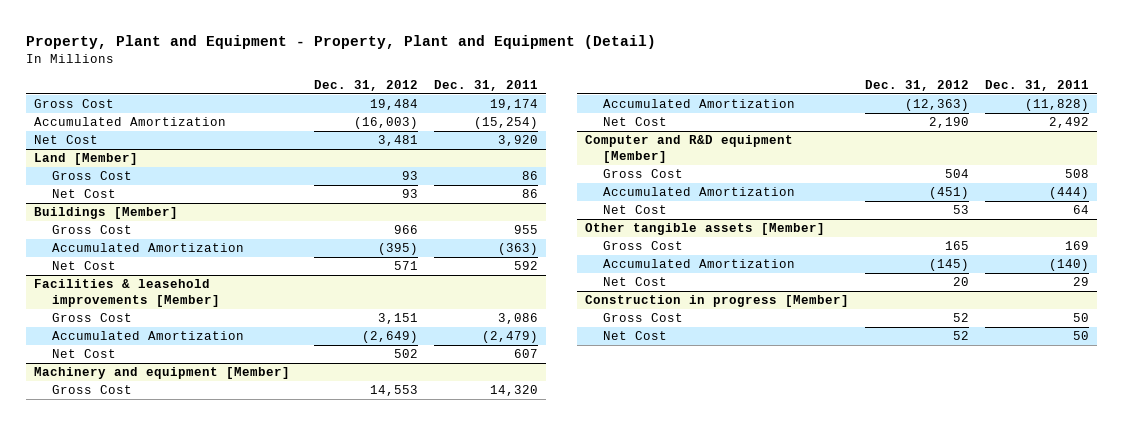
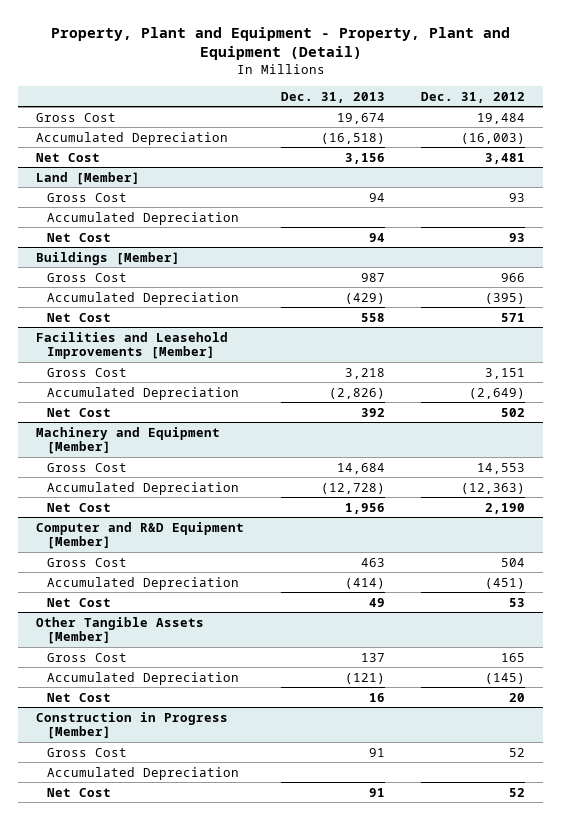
[433,79,538,91] Dec. 31, 2011 -> none
none -> [280,91,385,103] Dec. 31, 2013
[34,117,227,127] Accumulated Amortization -> [36,131,229,145] Accumulated Depreciation
none -> [47,211,240,225] Accumulated Depreciation
[51,243,244,253] Accumulated Amortization -> [47,291,240,305] Accumulated Depreciation
[34,279,220,307] Facilities & leasehold improvements [Member] -> [36,331,229,360] Facilities and Leasehold Improvements [Member]
[51,331,244,341] Accumulated Amortization -> [47,386,240,400] Accumulated Depreciation
[34,367,291,380] Machinery and equipment [Member] -> [36,426,221,455] Machinery and Equipment [Member]
[602,99,795,109] Accumulated Amortization -> [47,481,240,495] Accumulated Depreciation
[585,135,794,163] Computer and R&D equipment [Member] -> [36,521,245,550] Computer and R&D Equipment [Member]
[602,187,795,197] Accumulated Amortization -> [47,576,240,590] Accumulated Depreciation
[585,223,826,236] Other tangible assets [Member] -> [36,616,205,645] Other Tangible Assets [Member]
[602,259,795,269] Accumulated Amortization -> [47,671,240,685] Accumulated Depreciation
[585,295,850,308] Construction in progress [Member] -> [36,711,229,740] Construction in Progress [Member]
none -> [47,766,240,780] Accumulated Depreciation

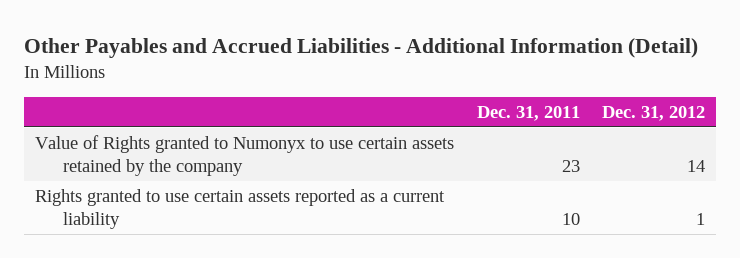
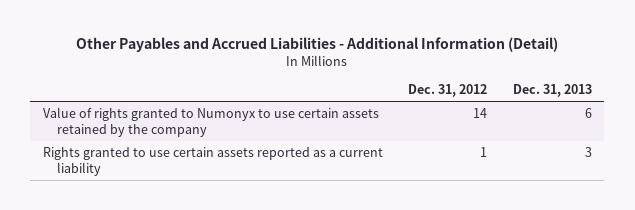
[476,105,580,121] Dec. 31, 2011 -> none
none -> [512,84,592,98] Dec. 31, 2013
[35,135,455,176] Value of Rights granted to Numonyx to use certain assets retained by the company -> [42,107,379,137] Value of rights granted to Numonyx to use certain assets retained by the company

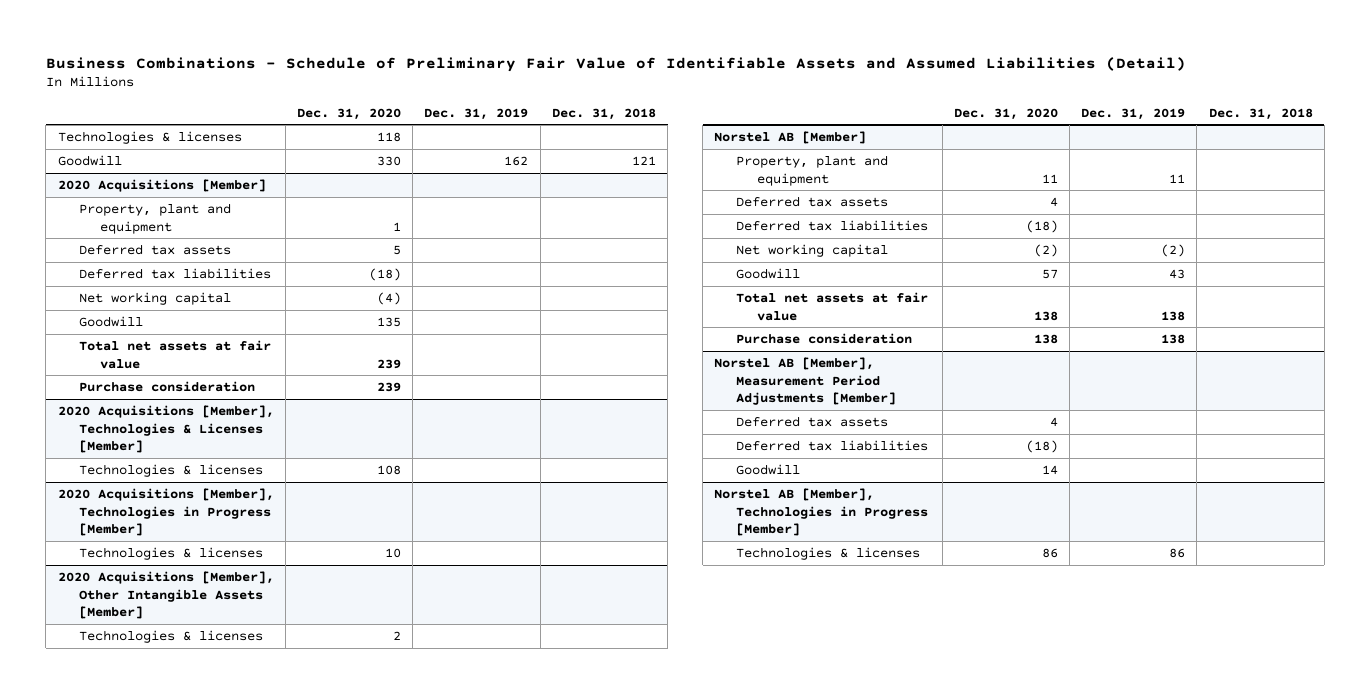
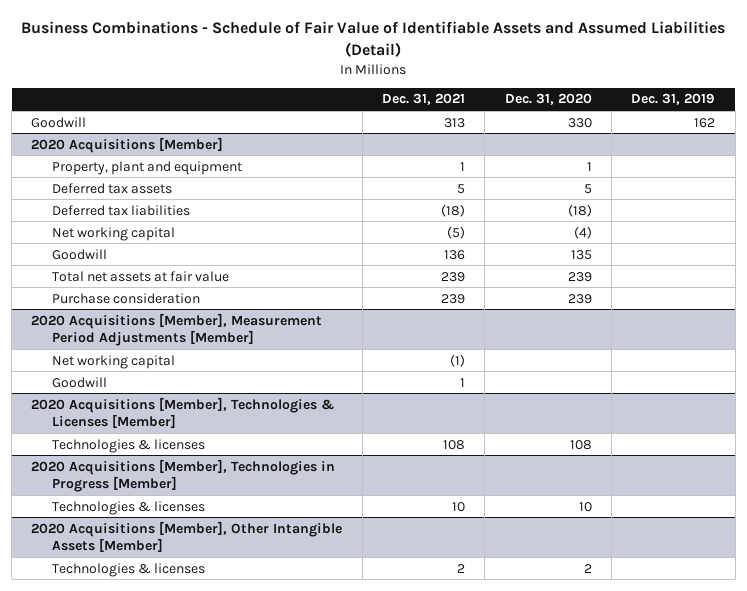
[45,56,1186,72] Business Combinations - Schedule of Preliminary Fair Value of Identifiable Assets and Assumed Liabilities (Detail) -> [21,21,726,57] Business Combinations - Schedule of Fair Value of Identifiable Assets and Assumed Liabilities (Detail)
[551,107,656,120] Dec. 31, 2018 -> none
none -> [382,93,466,106] Dec. 31, 2021
[57,131,242,145] Technologies & licenses -> none
none -> [31,312,323,347] 2020 Acquisitions [Member], Measurement Period Adjustments [Member]
none -> [51,354,175,369] Net working capital
none -> [51,376,107,388] Goodwill
[714,131,867,145] Norstel AB [Member] -> none
[735,155,888,186] Property, plant and equipment -> none
[735,196,888,208] Deferred tax assets -> none
[735,220,928,232] Deferred tax liabilities -> none
[735,244,888,258] Net working capital -> none
[735,268,800,280] Goodwill -> none
[735,292,928,321] Total net assets at fair value -> none
[735,333,912,345] Purchase consideration -> none
[714,357,896,405] Norstel AB [Member], Measurement Period Adjustments [Member] -> none
[735,416,888,428] Deferred tax assets -> none
[735,440,928,452] Deferred tax liabilities -> none
[735,464,800,476] Goodwill -> none
[714,488,928,536] Norstel AB [Member], Technologies in Progress [Member] -> none
[735,547,920,561] Technologies & licenses -> none

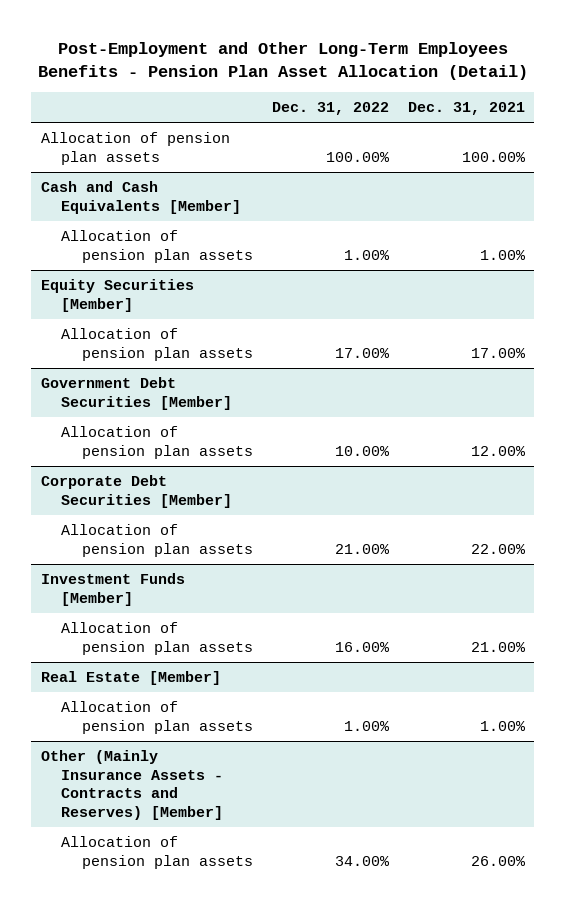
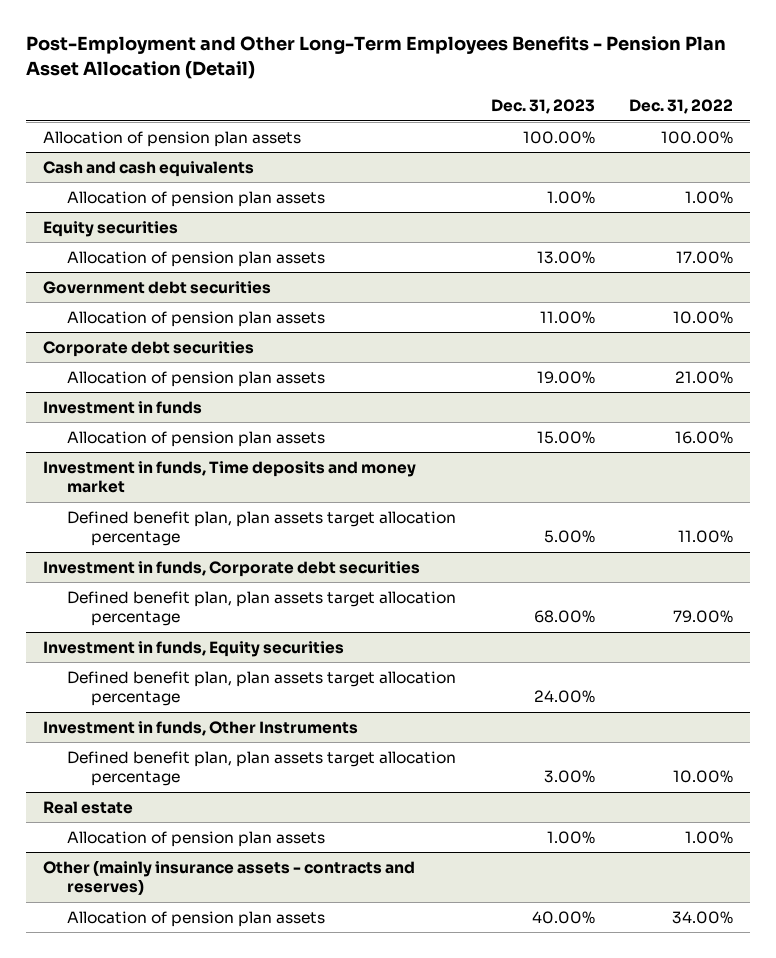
[407,102,525,116] Dec. 31, 2021 -> none
none -> [490,99,595,115] Dec. 31, 2023
[40,180,242,214] Cash and Cash Equivalents [Member] -> [43,160,255,177] Cash and cash equivalents
[40,278,194,312] Equity Securities [Member] -> [43,220,179,237] Equity securities
[40,376,233,410] Government Debt Securities [Member] -> [43,280,272,294] Government debt securities
[40,474,233,508] Corporate Debt Securities [Member] -> [43,340,255,357] Corporate debt securities
[40,572,185,606] Investment Funds [Member] -> [43,400,203,414] Investment in funds
none -> [43,460,417,494] Investment in funds, Time deposits and money market
none -> [67,510,457,547] Defined benefit plan, plan assets target allocation percentage
none -> [43,560,421,577] Investment in funds, Corporate debt securities
none -> [67,590,457,627] Defined benefit plan, plan assets target allocation percentage
none -> [43,640,345,657] Investment in funds, Equity securities
none -> [67,670,457,707] Defined benefit plan, plan assets target allocation percentage
none -> [43,720,359,736] Investment in funds, Other Instruments
none -> [67,750,457,787] Defined benefit plan, plan assets target allocation percentage
[40,670,221,685] Real Estate [Member] -> [43,800,134,814] Real estate
[40,749,224,820] Other (Mainly Insurance Assets - Contracts and Reserves) [Member] -> [43,859,416,896] Other (mainly insurance assets - contracts and reserves)

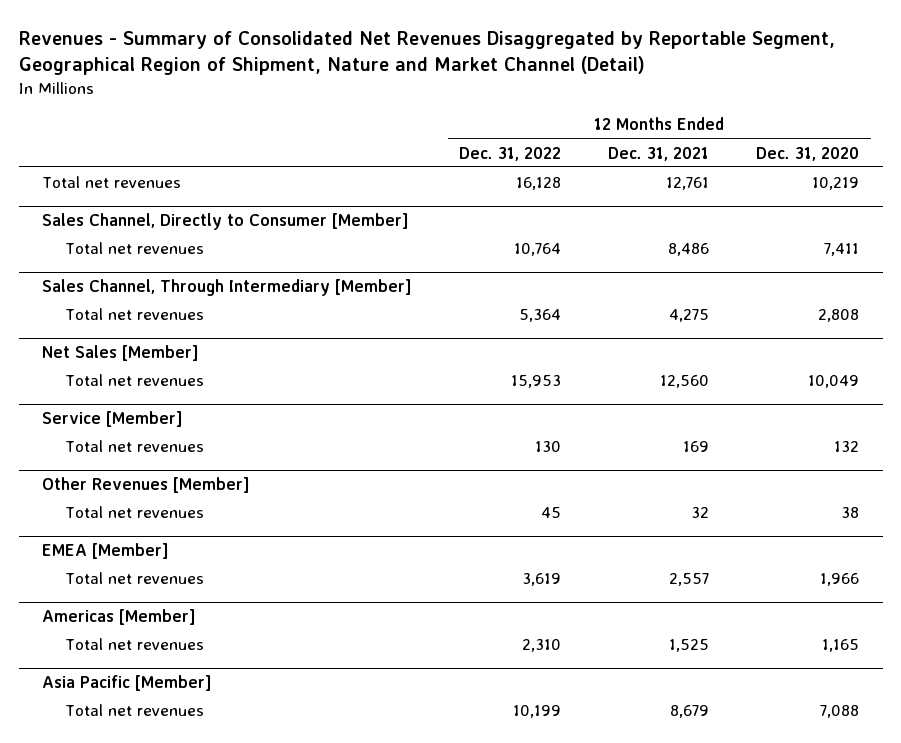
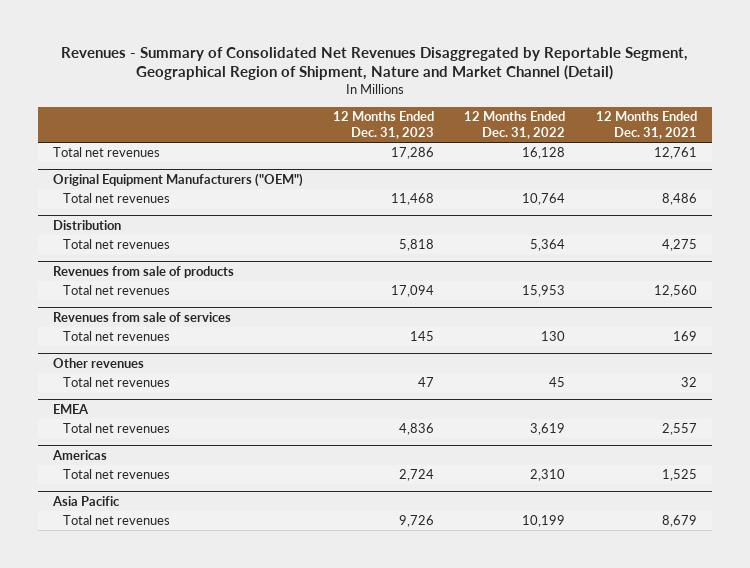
[756,146,860,161] Dec. 31, 2020 -> none
none -> [333,111,435,140] 12 Months Ended Dec. 31, 2023
[42,212,410,230] Sales Channel, Directly to Consumer [Member] -> [52,173,303,188] Original Equipment Manufacturers ("OEM")
[42,278,413,296] Sales Channel, Through Intermediary [Member] -> [52,220,121,231] Distribution
[42,344,200,361] Net Sales [Member] -> [52,266,234,279] Revenues from sale of products
[42,410,184,427] Service [Member] -> [52,312,231,323] Revenues from sale of services
[42,476,251,493] Other Revenues [Member] -> [52,358,144,369] Other revenues
[42,542,170,559] EMEA [Member] -> [52,404,89,415] EMEA
[42,608,197,625] Americas [Member] -> [51,450,107,461] Americas
[42,674,213,691] Asia Pacific [Member] -> [51,496,120,507] Asia Pacific

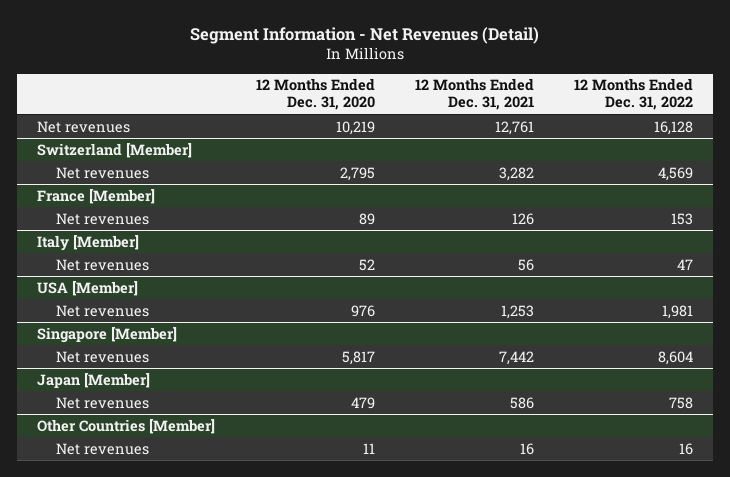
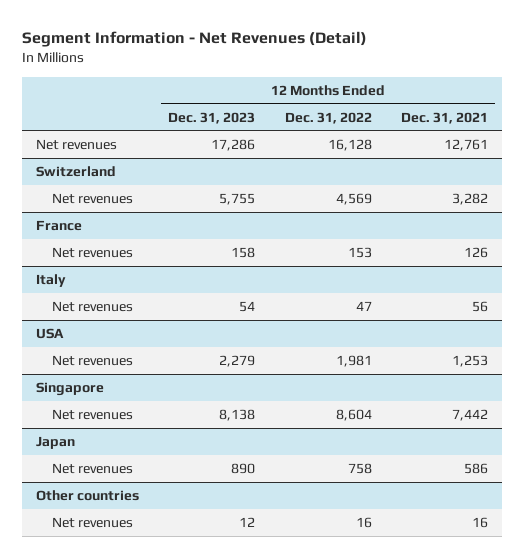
[255,78,375,111] 12 Months Ended Dec. 31, 2020 -> none
none -> [168,111,256,124] Dec. 31, 2023
[37,142,193,158] Switzerland [Member] -> [36,166,117,178] Switzerland
[37,188,156,204] France [Member] -> [36,220,83,232] France
[37,234,140,251] Italy [Member] -> [36,274,67,288] Italy
[37,280,139,296] USA [Member] -> [36,328,65,340] USA
[37,326,178,343] Singapore [Member] -> [36,382,105,397] Singapore
[37,372,151,388] Japan [Member] -> [36,436,76,450] Japan
[37,418,216,434] Other Countries [Member] -> [36,490,140,502] Other countries

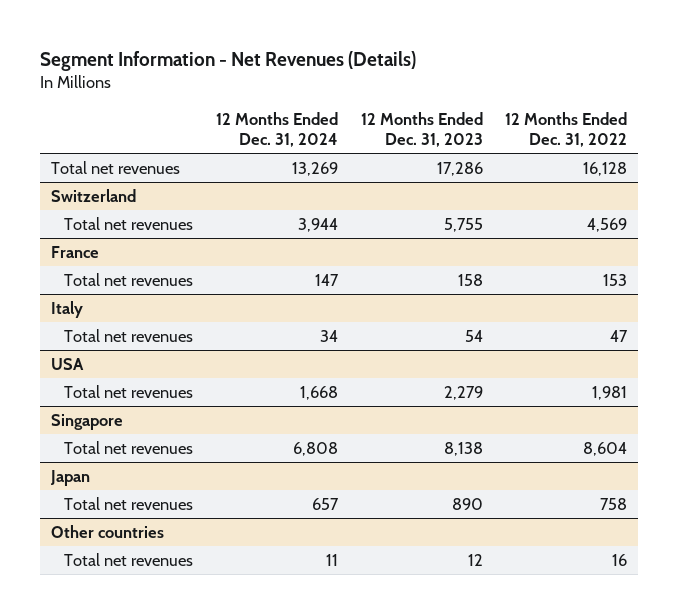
[21,31,367,48] Segment Information - Net Revenues (Detail) -> [40,50,417,71] Segment Information - Net Revenues (Details)
[400,111,488,124] Dec. 31, 2021 -> none
none -> [216,111,339,148] 12 Months Ended Dec. 31, 2024
[36,139,118,151] Net revenues -> [51,160,181,174] Total net revenues
[52,193,134,205] Net revenues -> [64,216,194,230] Total net revenues
[52,247,134,259] Net revenues -> [64,272,194,286] Total net revenues
[52,301,134,313] Net revenues -> [64,328,194,342] Total net revenues
[52,355,134,367] Net revenues -> [64,384,194,398] Total net revenues
[52,409,134,421] Net revenues -> [64,440,194,454] Total net revenues
[52,463,134,475] Net revenues -> [64,496,194,510] Total net revenues
[52,517,134,529] Net revenues -> [64,552,194,566] Total net revenues

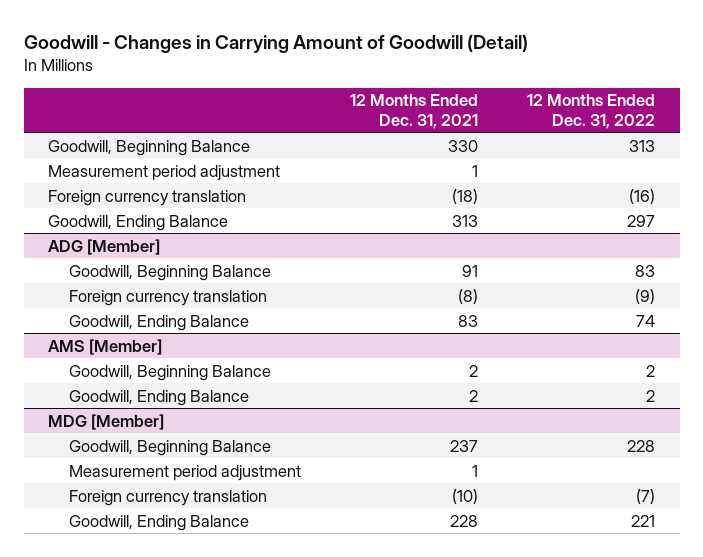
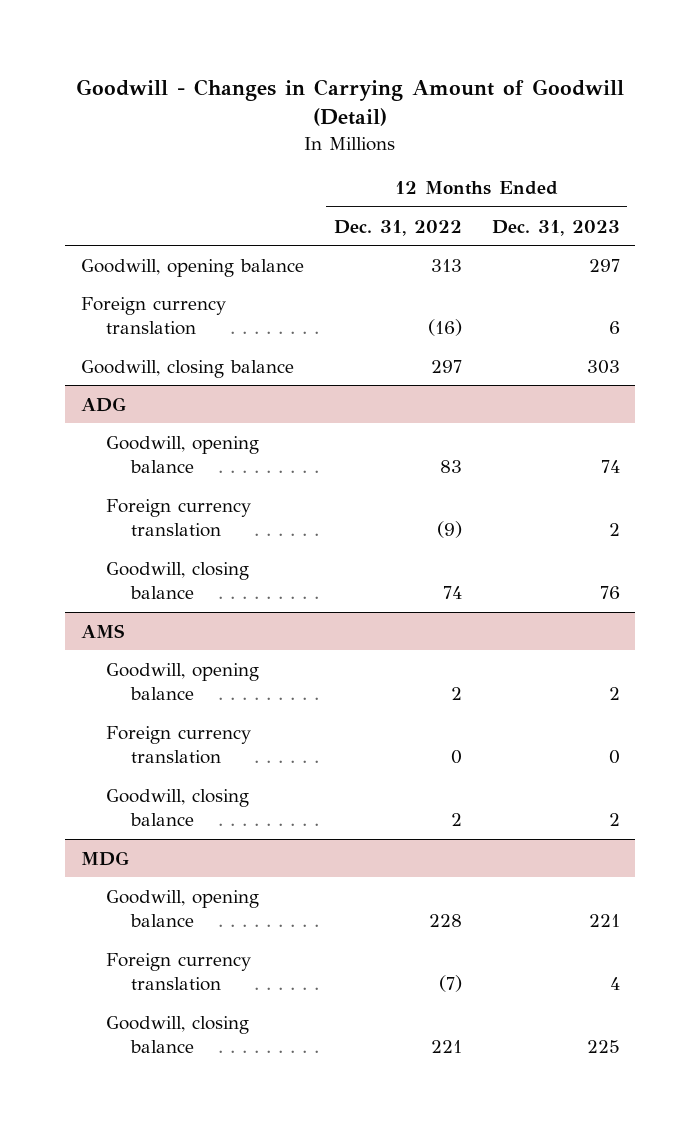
[349,94,478,129] 12 Months Ended Dec. 31, 2021 -> none
none -> [491,219,620,236] Dec. 31, 2023
[48,164,281,181] Measurement period adjustment -> none
[48,139,251,156] Goodwill, Beginning Balance -> [80,258,304,277] Goodwill, opening balance
[48,214,229,231] Goodwill, Ending Balance -> [80,359,294,378] Goodwill, closing balance
[48,238,161,255] ADG [Member] -> [80,396,126,412] ADG
[68,264,271,281] Goodwill, Beginning Balance -> [105,435,259,474] Goodwill, opening balance
[68,464,301,481] Measurement period adjustment -> none
[68,314,249,331] Goodwill, Ending Balance -> [105,561,249,600] Goodwill, closing balance
[48,338,163,355] AMS [Member] -> [80,623,125,638] AMS
[68,364,271,381] Goodwill, Beginning Balance -> [105,662,259,701] Goodwill, opening balance
none -> [105,725,251,765] Foreign currency translation
[68,389,249,406] Goodwill, Ending Balance -> [105,788,249,827] Goodwill, closing balance
[48,413,165,430] MDG [Member] -> [80,850,129,866] MDG
[68,439,271,456] Goodwill, Beginning Balance -> [105,889,259,928] Goodwill, opening balance
[68,514,249,531] Goodwill, Ending Balance -> [105,1015,249,1054] Goodwill, closing balance

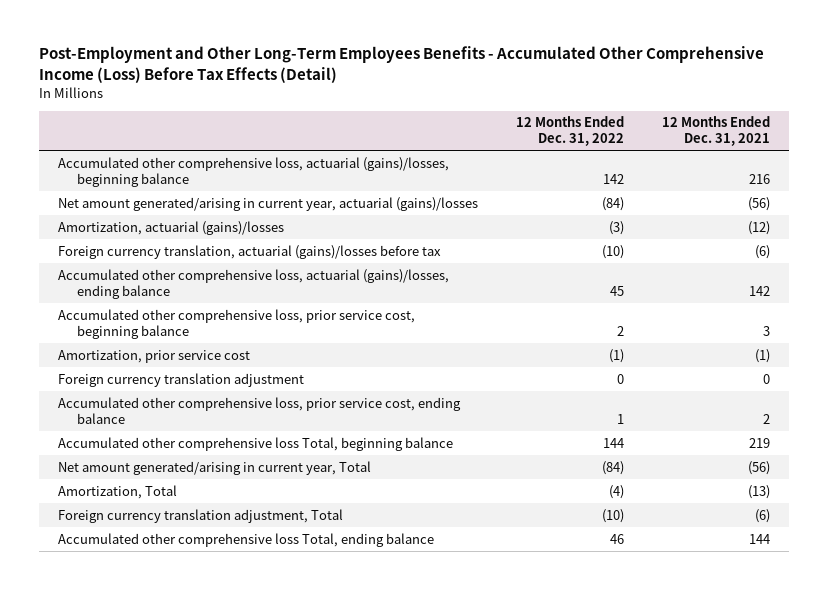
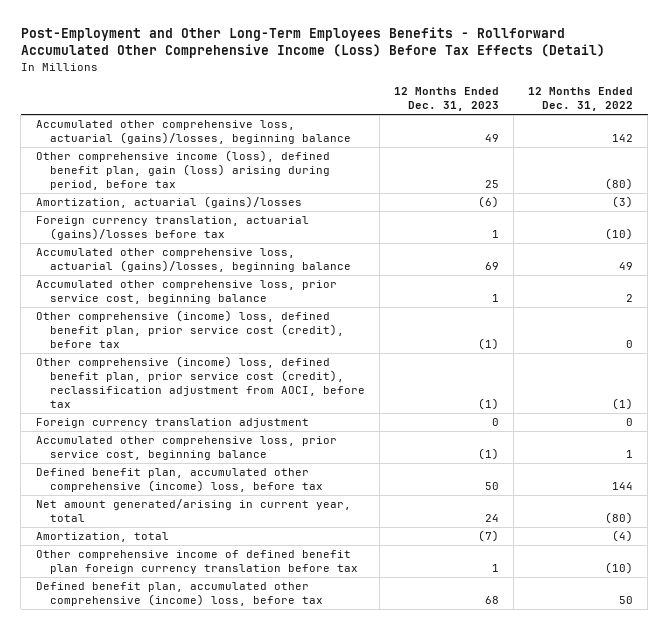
[39,46,765,83] Post-Employment and Other Long-Term Employees Benefits - Accumulated Other Comprehensive Income (Loss) Before Tax Effects (Detail) -> [20,27,605,59] Post-Employment and Other Long-Term Employees Benefits - Rollforward Accumulated Other Comprehensive Income (Loss) Before Tax Effects (Detail)
[662,116,771,147] 12 Months Ended Dec. 31, 2021 -> none
none -> [393,86,499,111] 12 Months Ended Dec. 31, 2023
[58,196,479,211] Net amount generated/arising in current year, actuarial (gains)/losses -> none
none -> [35,150,330,191] Other comprehensive income (loss), defined benefit plan, gain (loss) arising during period, before tax
[58,268,450,299] Accumulated other comprehensive loss, actuarial (gains)/losses, ending balance -> [35,248,351,273] Accumulated other comprehensive loss, actuarial (gains)/losses, beginning balance
[610,285,625,296] 45 -> [619,262,634,271] 49
none -> [35,310,344,349] Other comprehensive (income) loss, defined benefit plan, prior service cost (credit), before tax
[58,349,251,363] Amortization, prior service cost -> [35,356,365,408] Other comprehensive (income) loss, defined benefit plan, prior service cost (credit), reclassification adjustment from AOCI, before tax
[58,396,462,424] Accumulated other comprehensive loss, prior service cost, ending balance -> [35,436,337,461] Accumulated other comprehensive loss, prior service cost, beginning balance
[58,436,454,451] Accumulated other comprehensive loss Total, beginning balance -> [35,468,323,493] Defined benefit plan, accumulated other comprehensive (income) loss, before tax
[58,460,372,475] Net amount generated/arising in current year, Total -> [35,499,351,523] Net amount generated/arising in current year, total
[602,460,625,475] (84) -> [605,512,634,525] (80)
[58,484,178,499] Amortization, Total -> [35,532,169,543] Amortization, total
[58,508,344,523] Foreign currency translation adjustment, Total -> [35,550,358,575] Other comprehensive income of defined benefit plan foreign currency translation before tax
[58,532,435,547] Accumulated other comprehensive loss Total, ending balance -> [35,582,323,607] Defined benefit plan, accumulated other comprehensive (income) loss, before tax
[610,533,625,544] 46 -> [619,596,634,605] 50

